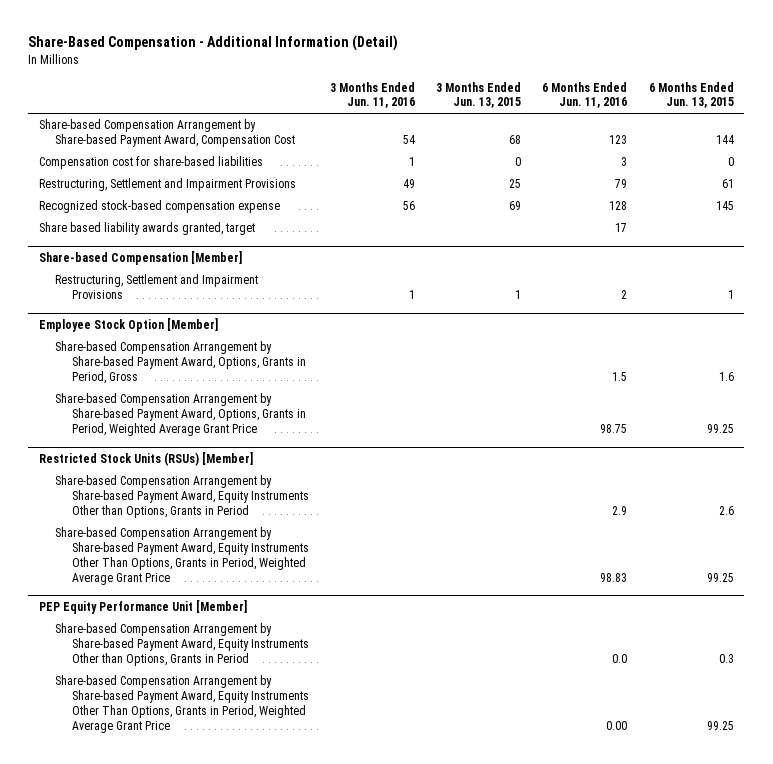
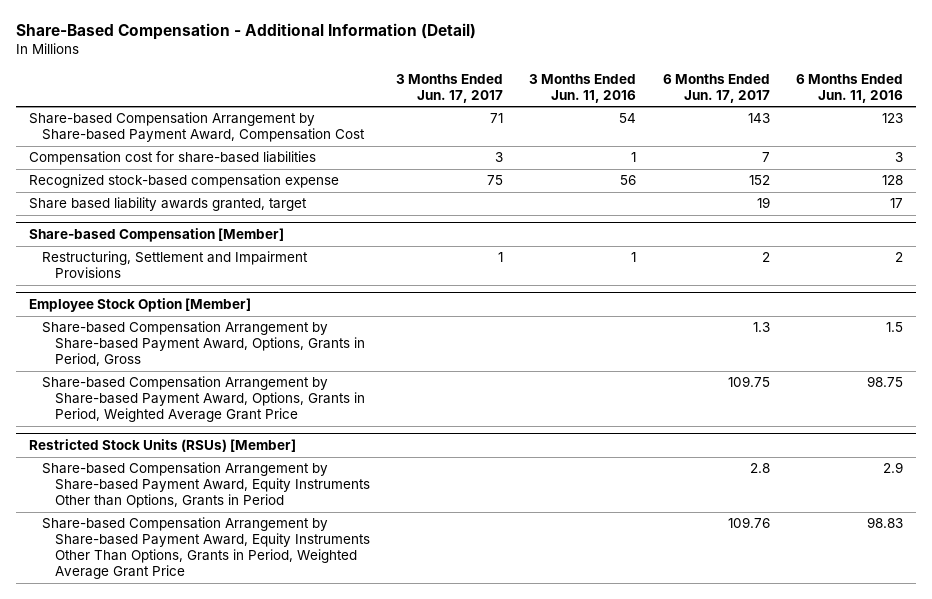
[436,81,522,109] 3 Months Ended Jun. 13, 2015 -> none
[648,81,734,109] 6 Months Ended Jun. 13, 2015 -> none
none -> [396,73,504,103] 3 Months Ended Jun. 17, 2017
none -> [662,73,770,103] 6 Months Ended Jun. 17, 2017
[38,178,296,192] Restructuring, Settlement and Impairment Provisions -> none
[38,599,247,614] PEP Equity Performance Unit [Member] -> none
[55,623,309,666] Share-based Compensation Arrangement by Share-based Payment Award, Equity Instruments Other than Options, Grants in Period -> none
[55,675,309,733] Share-based Compensation Arrangement by Share-based Payment Award, Equity Instruments Other Than Options, Grants in Period, Weighted Average Grant Price -> none

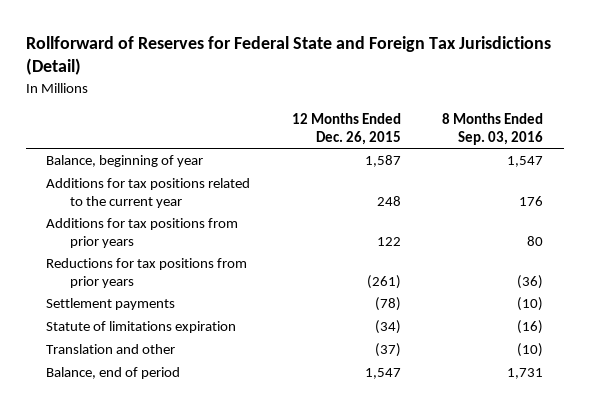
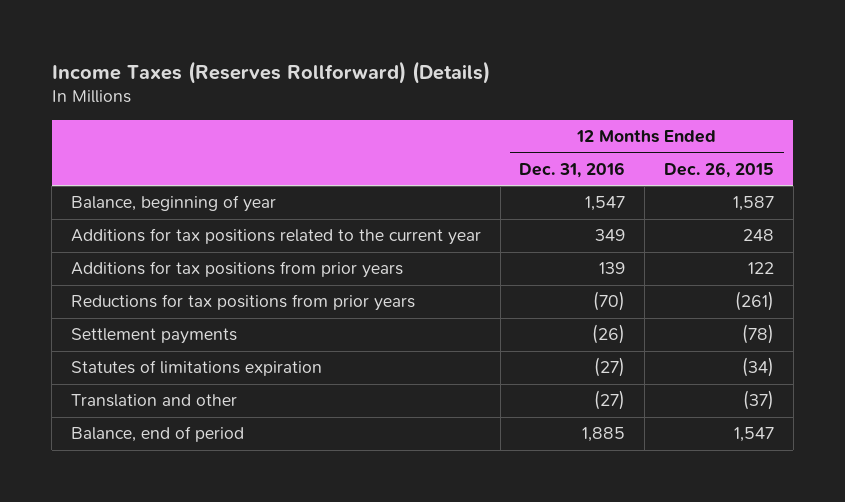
[25,36,551,76] Rollforward of Reserves for Federal State and Foreign Tax Jurisdictions (Detail) -> [51,60,490,84] Income Taxes (Reserves Rollforward) (Details)
[442,113,544,145] 8 Months Ended Sep. 03, 2016 -> none
none -> [519,161,626,178] Dec. 31, 2016
[46,321,237,334] Statute of limitations expiration -> [70,360,322,377] Statutes of limitations expiration

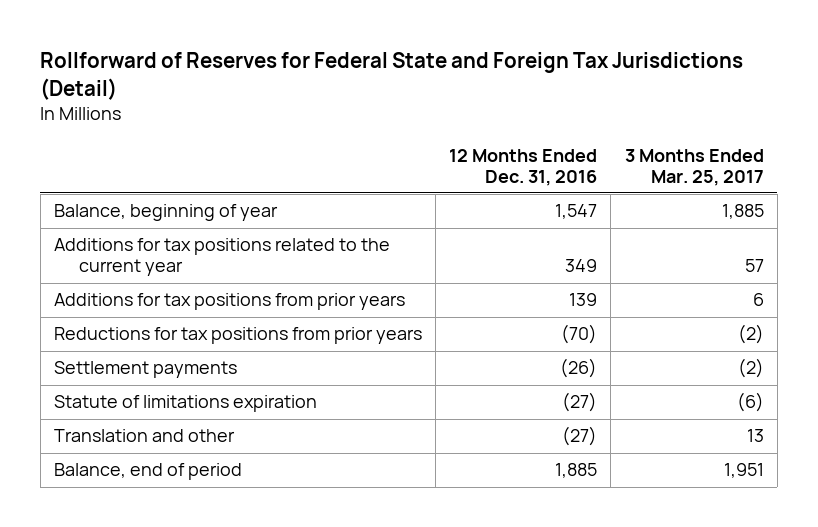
[51,60,490,84] Income Taxes (Reserves Rollforward) (Details) -> [40,52,744,101] Rollforward of Reserves for Federal State and Foreign Tax Jurisdictions (Detail)
[663,161,774,178] Dec. 26, 2015 -> none
none -> [624,148,764,186] 3 Months Ended Mar. 25, 2017
[70,360,322,377] Statutes of limitations expiration -> [53,395,317,413] Statute of limitations expiration

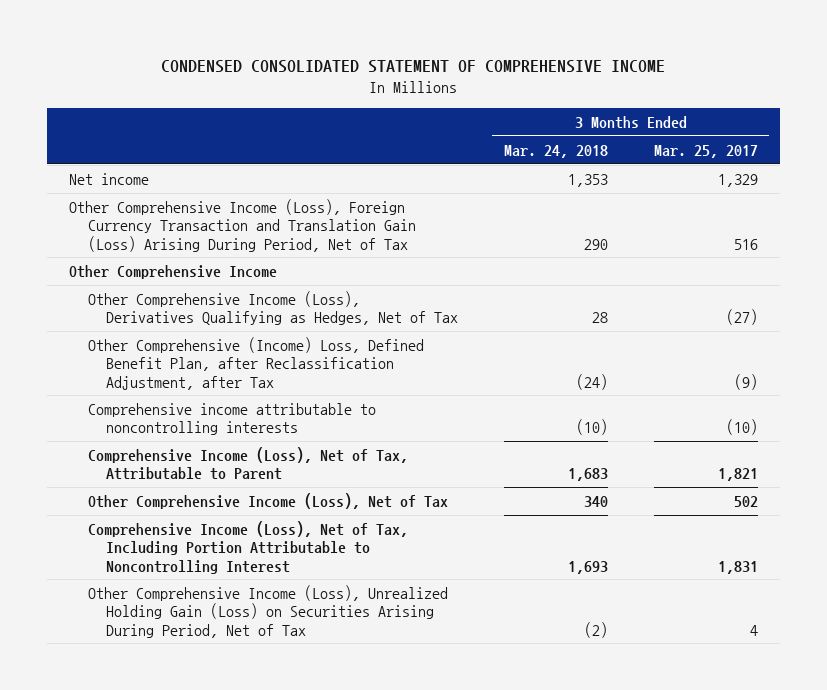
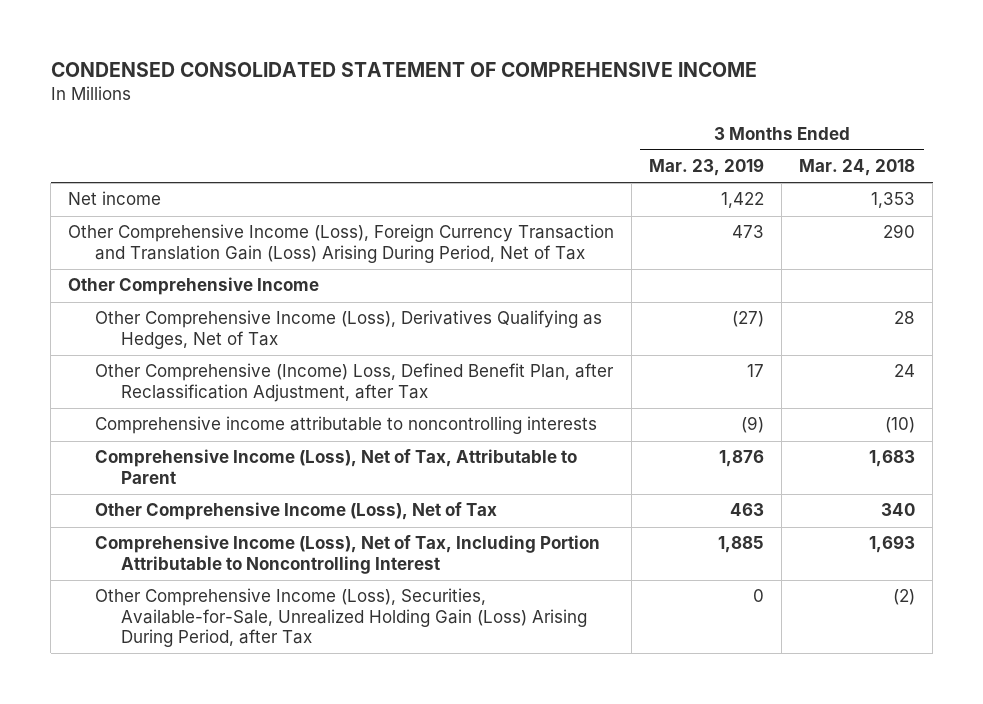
[653,144,758,158] Mar. 25, 2017 -> none
none -> [649,158,765,177] Mar. 23, 2019
[575,373,608,390] (24) -> [894,364,916,378] 24
[87,584,448,638] Other Comprehensive Income (Loss), Unrealized Holding Gain (Loss) on Securities Arising During Period, Net of Tax -> [94,588,588,648] Other Comprehensive Income (Loss), Securities, Available-for-Sale, Unrealized Holding Gain (Loss) Arising During Period, after Tax

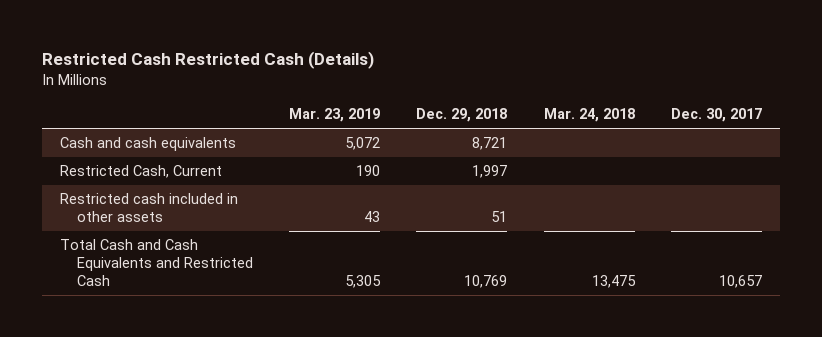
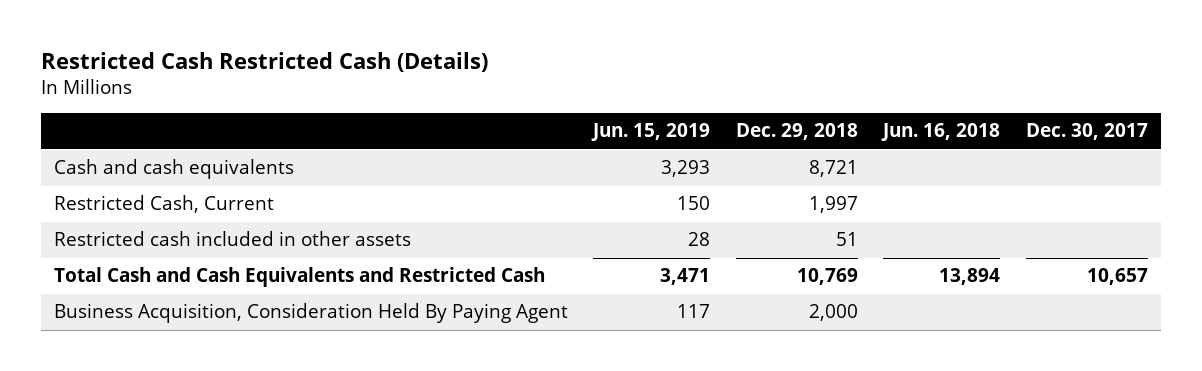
[289,108,381,123] Mar. 23, 2019 -> none
[543,108,635,123] Mar. 24, 2018 -> none
none -> [591,123,711,142] Jun. 15, 2019
none -> [881,123,1001,142] Jun. 16, 2018
none -> [53,303,568,324] Business Acquisition, Consideration Held By Paying Agent

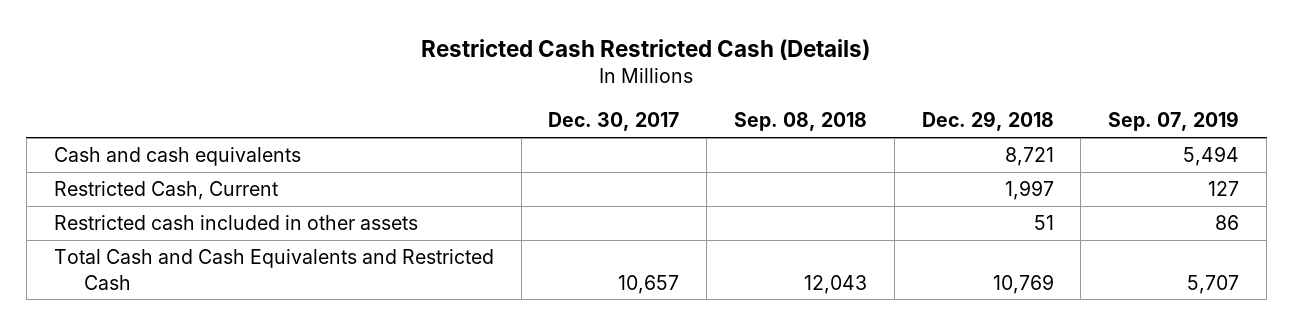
[591,123,711,142] Jun. 15, 2019 -> none
[881,123,1001,142] Jun. 16, 2018 -> none
none -> [733,112,867,132] Sep. 08, 2018
none -> [1108,111,1240,132] Sep. 07, 2019
[53,303,568,324] Business Acquisition, Consideration Held By Paying Agent -> none

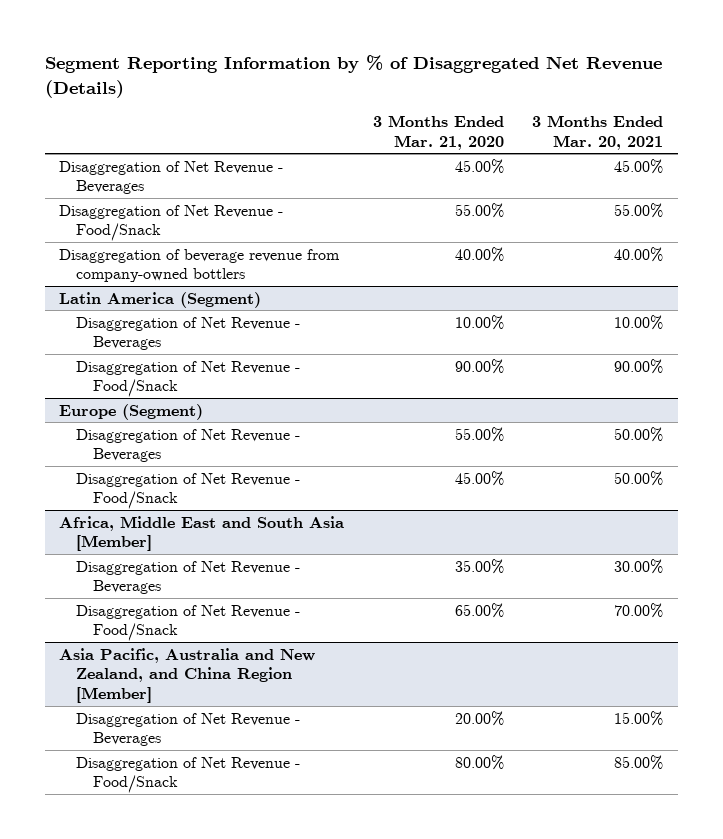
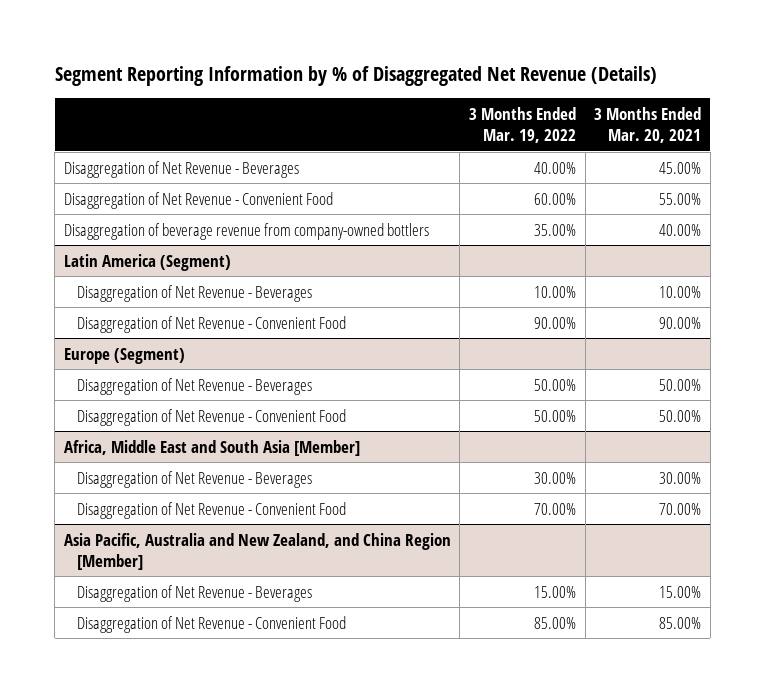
[372,115,504,150] 3 Months Ended Mar. 21, 2020 -> none
none -> [468,107,576,144] 3 Months Ended Mar. 19, 2022
[59,204,284,242] Disaggregation of Net Revenue - Food/Snack -> [63,191,333,209] Disaggregation of Net Revenue - Convenient Food
[76,360,301,398] Disaggregation of Net Revenue - Food/Snack -> [76,315,346,333] Disaggregation of Net Revenue - Convenient Food
[76,472,301,510] Disaggregation of Net Revenue - Food/Snack -> [76,408,346,426] Disaggregation of Net Revenue - Convenient Food
[76,604,301,642] Disaggregation of Net Revenue - Food/Snack -> [76,501,346,519] Disaggregation of Net Revenue - Convenient Food
[76,756,301,794] Disaggregation of Net Revenue - Food/Snack -> [76,615,346,633] Disaggregation of Net Revenue - Convenient Food

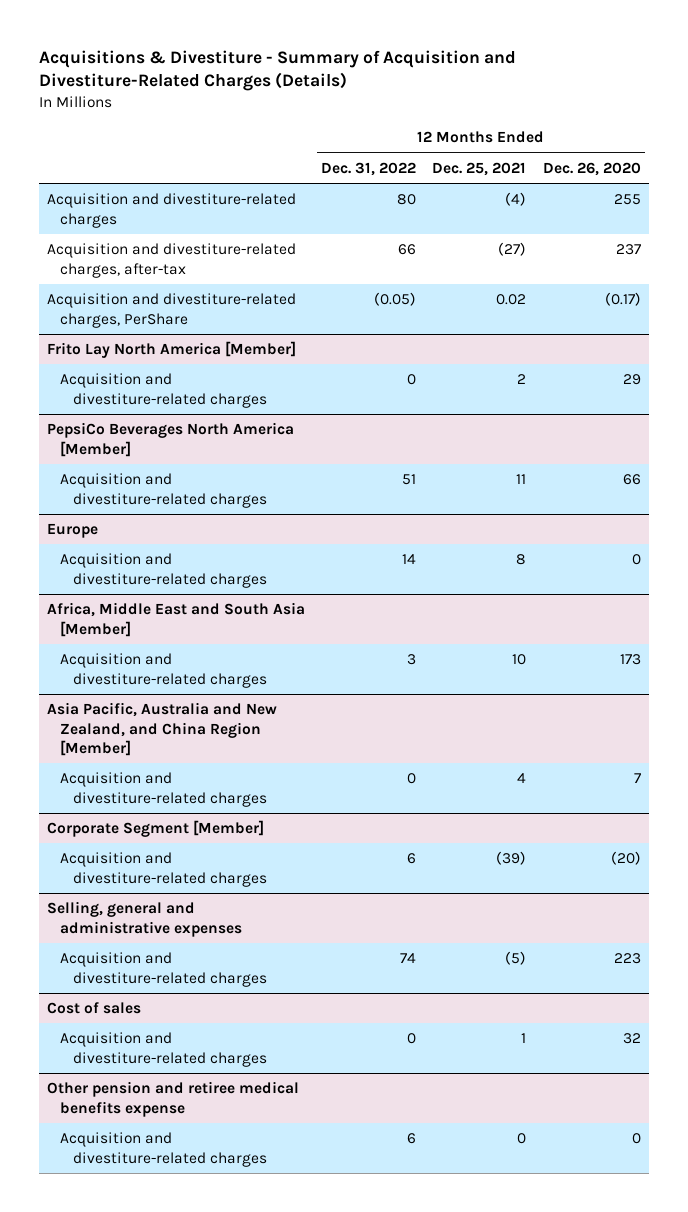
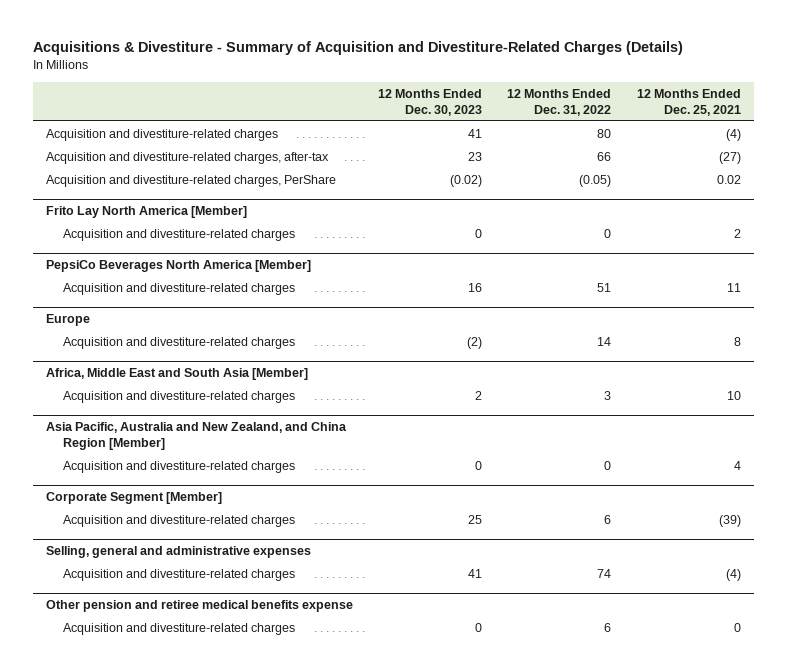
[542,161,641,176] Dec. 26, 2020 -> none
none -> [377,88,482,116] 12 Months Ended Dec. 30, 2023
[47,1002,142,1015] Cost of sales -> none
[59,1032,267,1067] Acquisition and divestiture-related charges -> none
[505,951,527,966] (5) -> [725,568,741,581] (4)

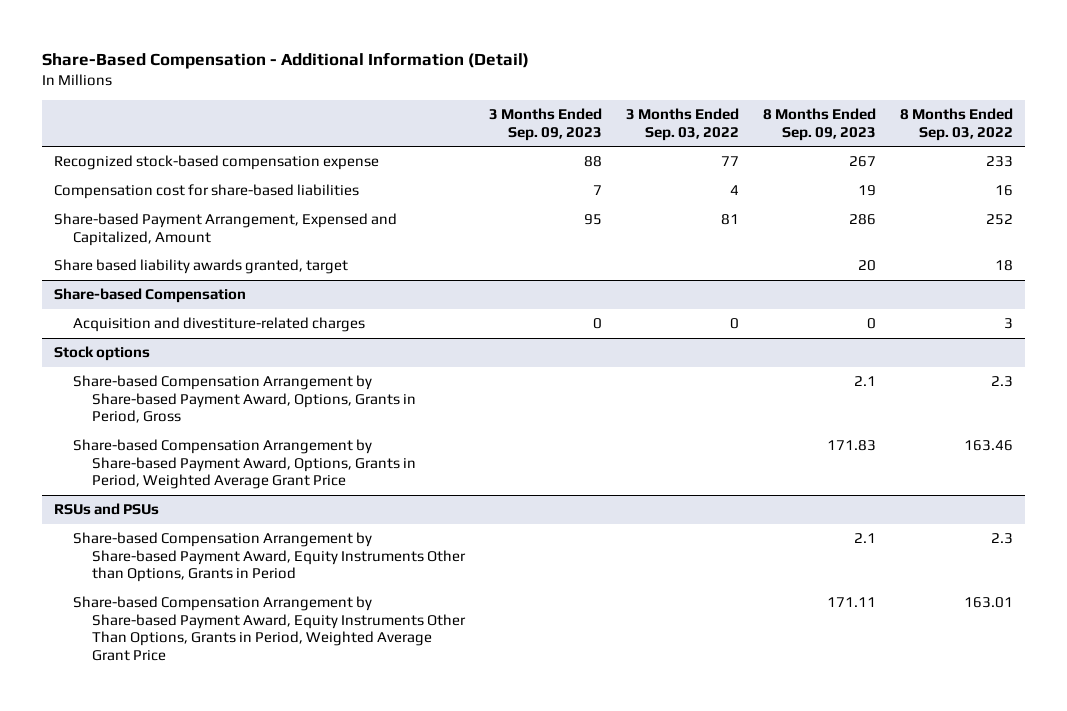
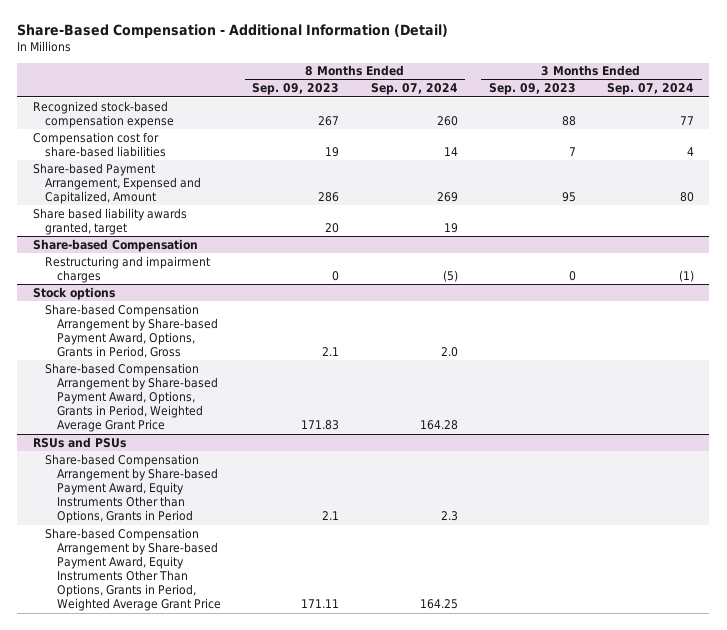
[626,108,740,141] 3 Months Ended Sep. 03, 2022 -> none
[900,108,1014,141] 8 Months Ended Sep. 03, 2022 -> none
none -> [370,83,458,96] Sep. 07, 2024
none -> [606,83,694,96] Sep. 07, 2024
[72,317,365,333] Acquisition and divestiture-related charges -> none
none -> [45,255,211,283] Restructuring and impairment charges

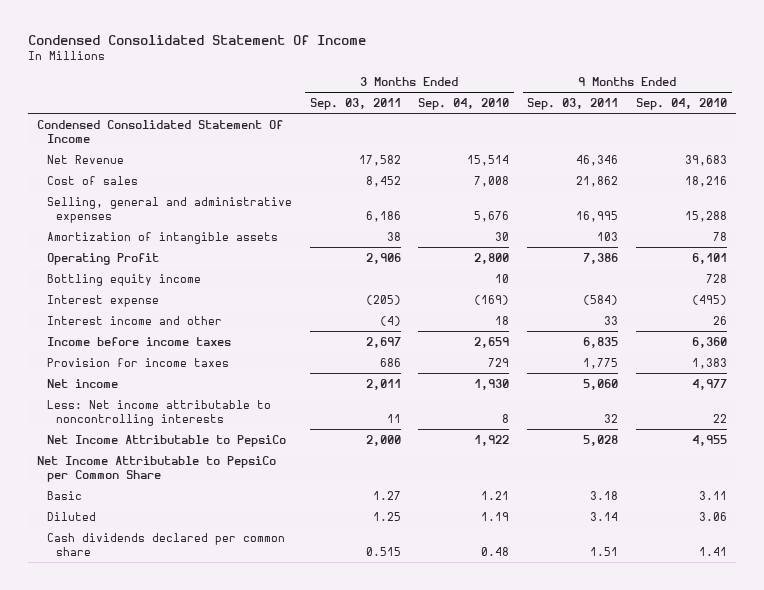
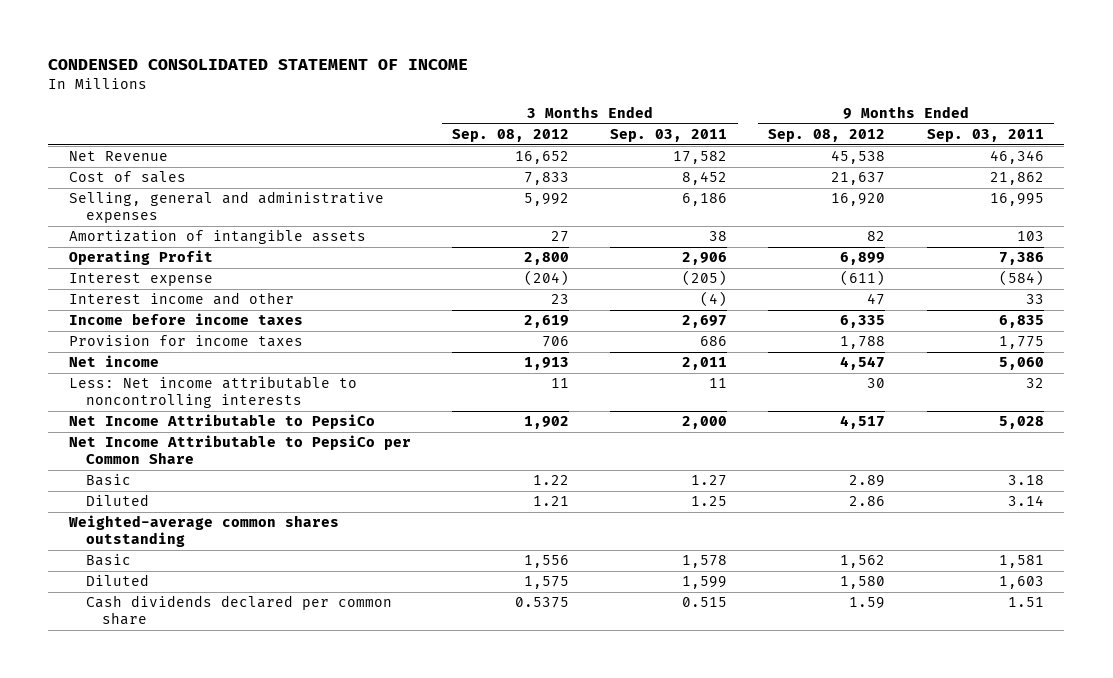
[28,35,367,46] Condensed Consolidated Statement Of Income -> [48,58,469,70] CONDENSED CONSOLIDATED STATEMENT OF INCOME
[418,97,510,110] Sep. 04, 2010 -> none
[636,97,728,110] Sep. 04, 2010 -> none
none -> [452,129,570,143] Sep. 08, 2012
none -> [768,129,886,143] Sep. 08, 2012
[37,119,284,143] Condensed Consolidated Statement Of Income -> none
[46,273,201,286] Bottling equity income -> none
none -> [67,515,339,548] Weighted-average common shares outstanding
none -> [85,554,131,567] Basic
none -> [85,574,149,587] Diluted

